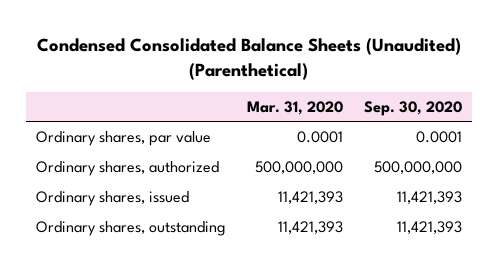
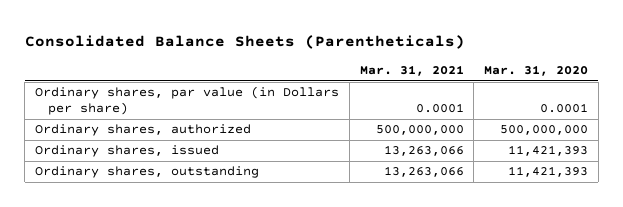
[36,37,461,80] Condensed Consolidated Balance Sheets (Unaudited) (Parenthetical) -> [24,35,465,50] Consolidated Balance Sheets (Parentheticals)
[363,100,462,116] Sep. 30, 2020 -> none
none -> [359,65,464,77] Mar. 31, 2021
[36,131,212,147] Ordinary shares, par value -> [35,86,340,116] Ordinary shares, par value (in Dollars per share)

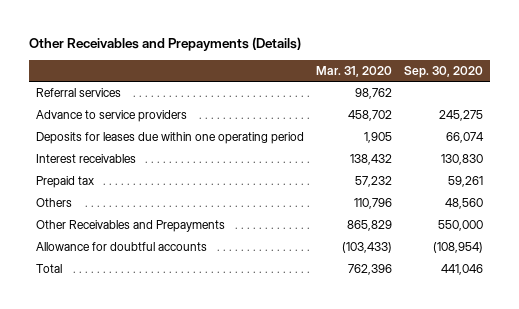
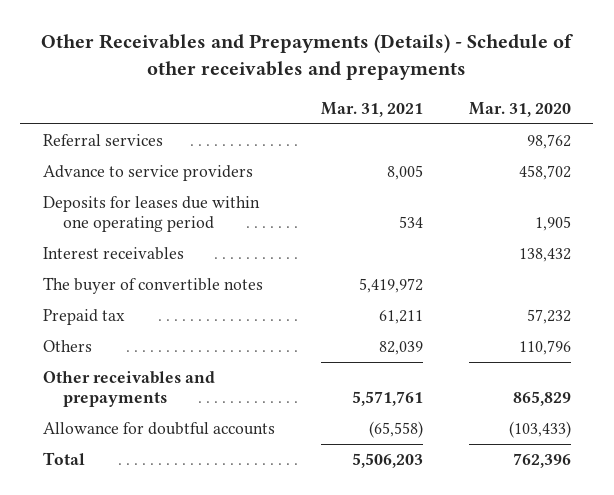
[29,36,302,51] Other Receivables and Prepayments (Details) -> [40,33,573,80] Other Receivables and Prepayments (Details) - Schedule of other receivables and prepayments
[404,65,484,78] Sep. 30, 2020 -> none
none -> [320,101,423,117] Mar. 31, 2021
none -> [43,277,264,295] The buyer of convertible notes
[35,220,225,233] Other Receivables and Prepayments -> [43,371,216,408] Other receivables and prepayments

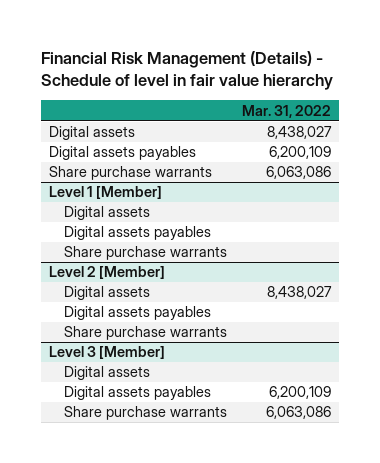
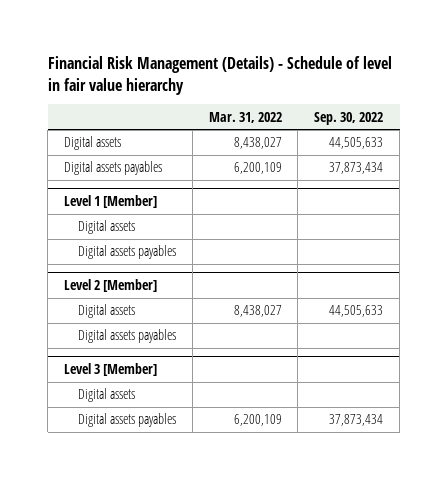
none -> [314,111,384,125] Sep. 30, 2022
[48,166,212,181] Share purchase warrants -> none
[63,246,227,261] Share purchase warrants -> none
[63,326,227,341] Share purchase warrants -> none
[63,406,227,421] Share purchase warrants -> none

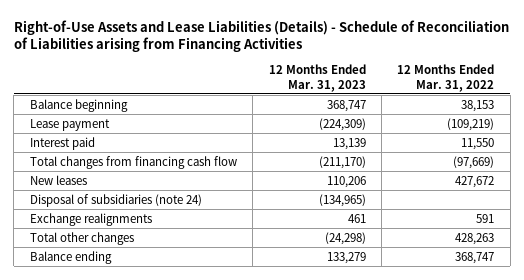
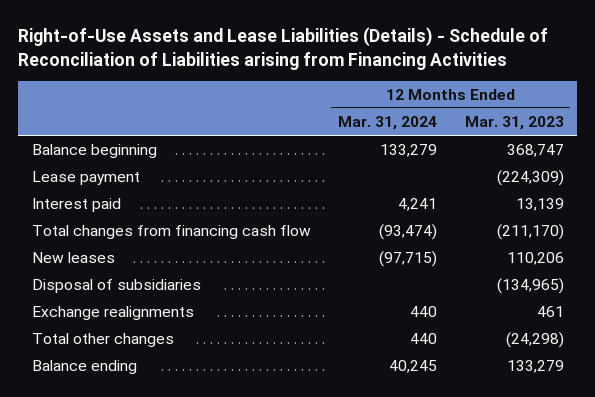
[397,64,495,92] 12 Months Ended Mar. 31, 2022 -> none
none -> [338,115,438,130] Mar. 31, 2024
[29,193,202,207] Disposal of subsidiaries (note 24) -> [31,278,201,293] Disposal of subsidiaries

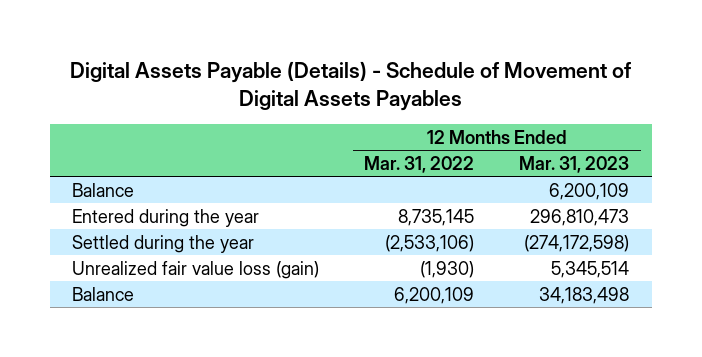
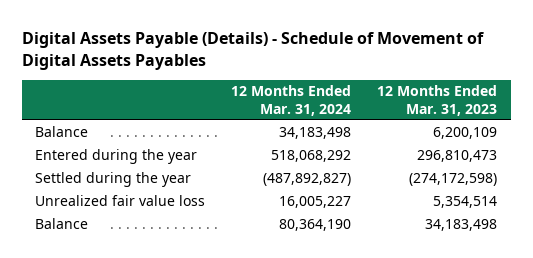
[364,155,475,173] Mar. 31, 2022 -> none
none -> [231,85,352,116] 12 Months Ended Mar. 31, 2024
[72,260,320,279] Unrealized fair value loss (gain) -> [35,195,206,207] Unrealized fair value loss
[551,260,630,278] 5,345,514 -> [433,196,498,209] 5,354,514

